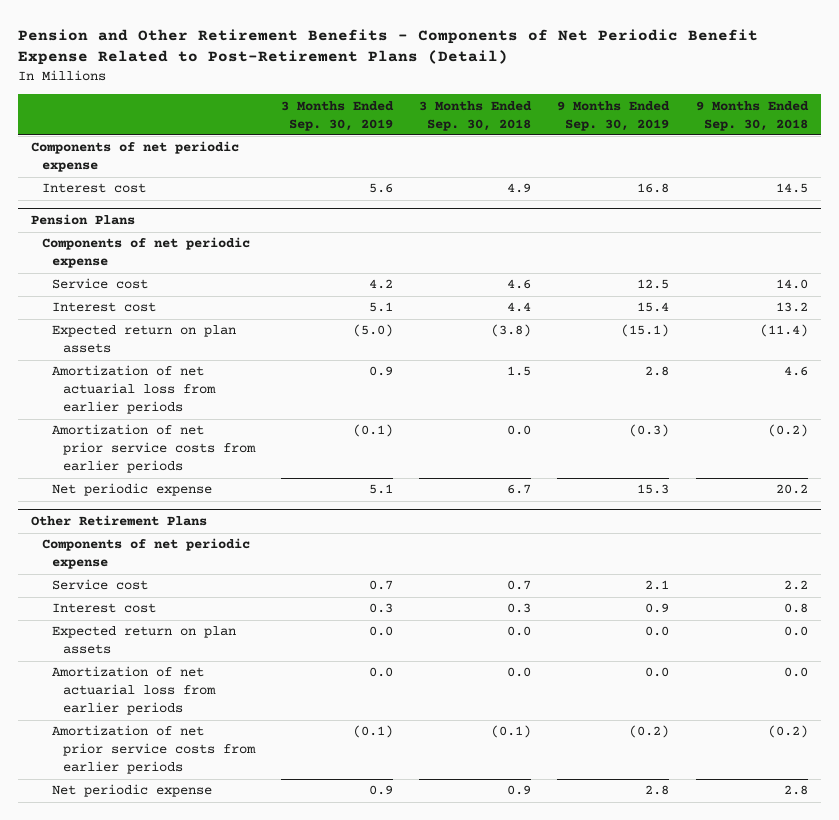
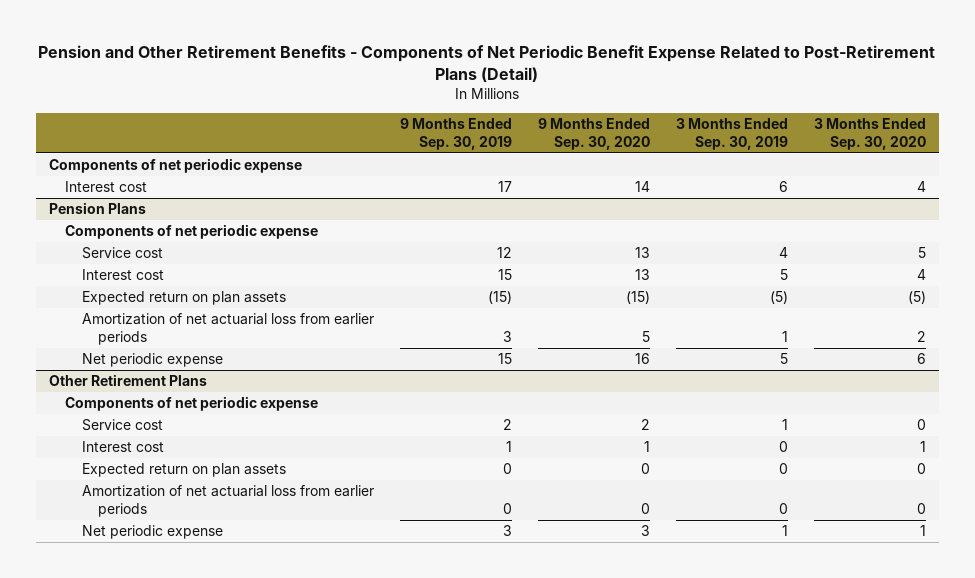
[419,100,533,131] 3 Months Ended Sep. 30, 2018 -> none
[695,100,809,131] 9 Months Ended Sep. 30, 2018 -> none
none -> [537,118,650,150] 9 Months Ended Sep. 30, 2020
none -> [813,118,926,150] 3 Months Ended Sep. 30, 2020
[368,183,393,194] 5.6 -> [778,181,788,193] 6
[637,183,670,194] 16.8 -> [497,181,512,193] 17
[52,424,256,474] Amortization of net prior service costs from earlier periods -> none
[368,279,393,290] 4.2 -> [778,247,788,259] 4
[637,279,670,290] 12.5 -> [496,247,512,259] 12
[368,302,393,313] 5.1 -> [779,269,788,281] 5
[637,302,670,313] 15.4 -> [497,269,512,281] 15
[352,324,393,338] (5.0) -> [769,291,788,305] (5)
[621,324,670,338] (15.1) -> [487,291,512,305] (15)
[368,366,393,377] 0.9 -> [781,330,788,342] 1
[645,366,670,377] 2.8 -> [502,330,512,342] 3
[368,484,393,495] 5.1 -> [779,353,788,365] 5
[637,484,670,495] 15.3 -> [497,353,512,365] 15
[52,725,256,775] Amortization of net prior service costs from earlier periods -> none
[368,580,393,591] 0.7 -> [781,419,788,431] 1
[645,580,670,591] 2.1 -> [502,419,512,431] 2
[368,603,393,614] 0.3 -> [778,441,788,453] 0
[645,603,670,614] 0.9 -> [505,441,512,453] 1
[368,626,393,637] 0.0 -> [778,463,788,475] 0
[645,626,670,637] 0.0 -> [502,463,512,475] 0
[368,667,393,678] 0.0 -> [778,502,788,514] 0
[645,667,670,678] 0.0 -> [502,502,512,514] 0
[368,785,393,796] 0.9 -> [781,525,788,537] 1
[645,785,670,796] 2.8 -> [502,525,512,537] 3

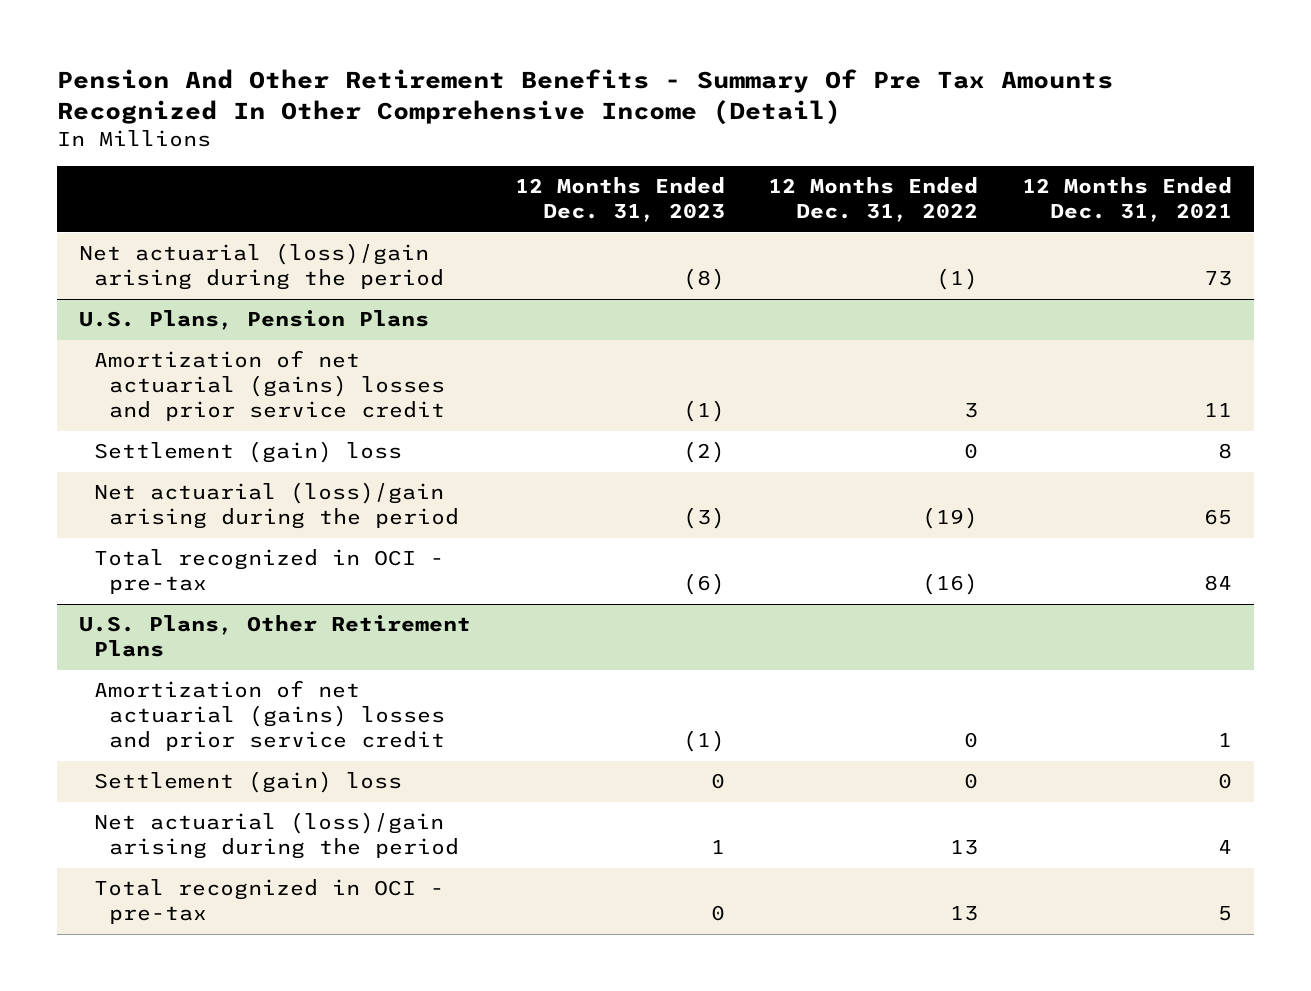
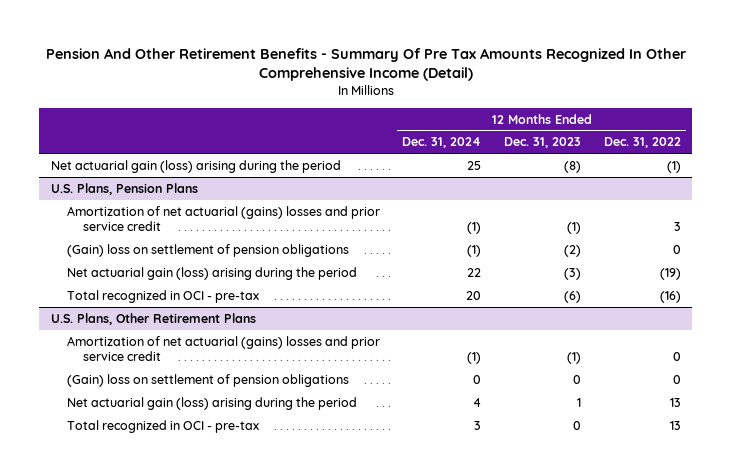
[1021,177,1232,223] 12 Months Ended Dec. 31, 2021 -> none
none -> [402,137,482,149] Dec. 31, 2024
[78,243,445,291] Net actuarial (loss)/gain arising during the period -> [50,159,341,173] Net actuarial gain (loss) arising during the period
[94,441,403,464] Settlement (gain) loss -> [66,243,349,257] (Gain) loss on settlement of pension obligations
[94,482,460,530] Net actuarial (loss)/gain arising during the period -> [66,266,357,280] Net actuarial gain (loss) arising during the period
[94,771,403,794] Settlement (gain) loss -> [66,373,349,387] (Gain) loss on settlement of pension obligations
[94,812,460,860] Net actuarial (loss)/gain arising during the period -> [66,396,357,410] Net actuarial gain (loss) arising during the period

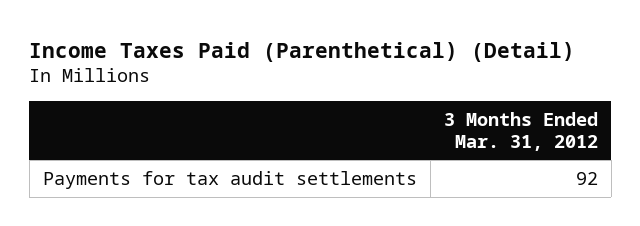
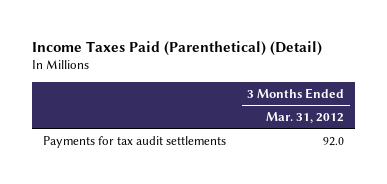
[575,171,598,185] 92 -> [323,136,345,146] 92.0

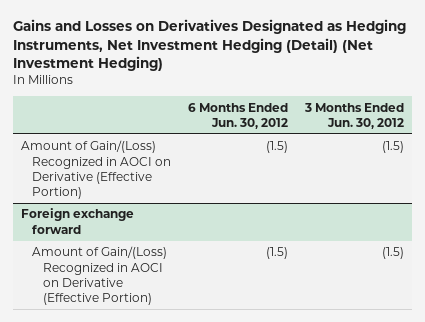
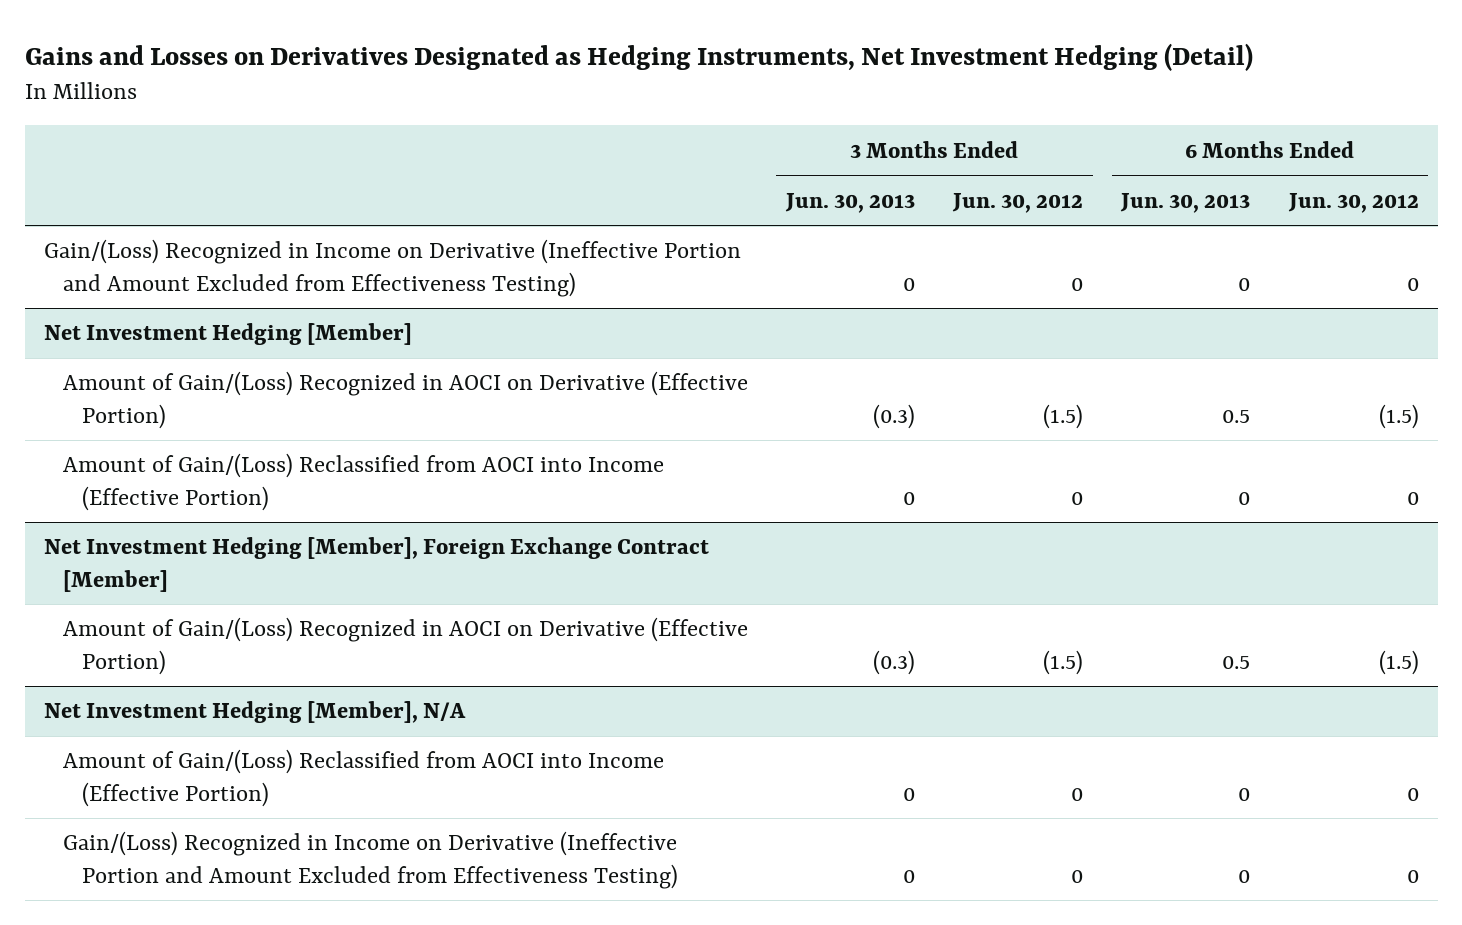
[12,19,406,72] Gains and Losses on Derivatives Designated as Hedging Instruments, Net Investment Hedging (Detail) (Net Investment Hedging) -> [24,42,1253,71] Gains and Losses on Derivatives Designated as Hedging Instruments, Net Investment Hedging (Detail)
none -> [784,192,915,213] Jun. 30, 2013
none -> [1120,192,1251,213] Jun. 30, 2013
none -> [43,239,741,297] Gain/(Loss) Recognized in Income on Derivative (Ineffective Portion and Amount Excluded from Effectiveness Testing)
none -> [43,323,412,346] Net Investment Hedging [Member]
[21,208,135,234] Foreign exchange forward -> none
none -> [62,453,664,511] Amount of Gain/(Loss) Reclassified from AOCI into Income (Effective Portion)
none -> [43,537,709,592] Net Investment Hedging [Member], Foreign Exchange Contract [Member]
none -> [43,701,466,724] Net Investment Hedging [Member], N/A
none -> [62,749,664,807] Amount of Gain/(Loss) Reclassified from AOCI into Income (Effective Portion)
none -> [62,831,678,889] Gain/(Loss) Recognized in Income on Derivative (Ineffective Portion and Amount Excluded from Effectiveness Testing)

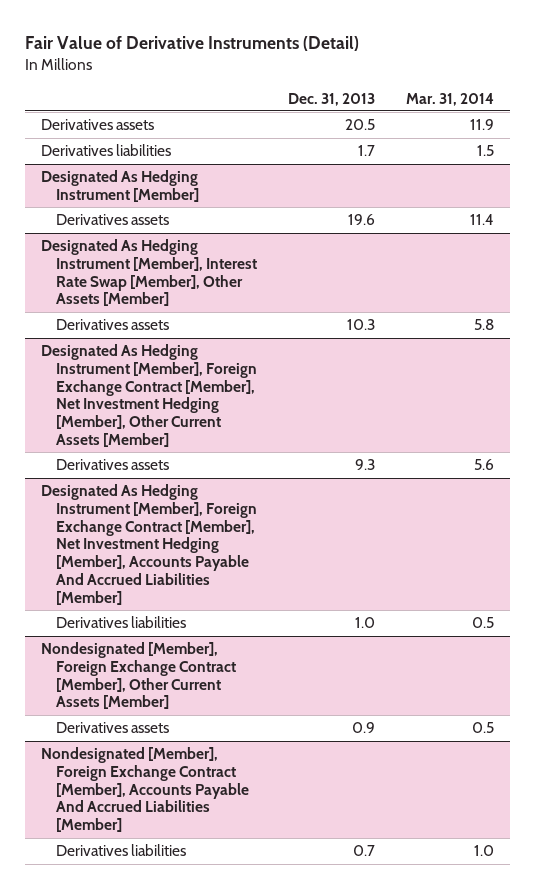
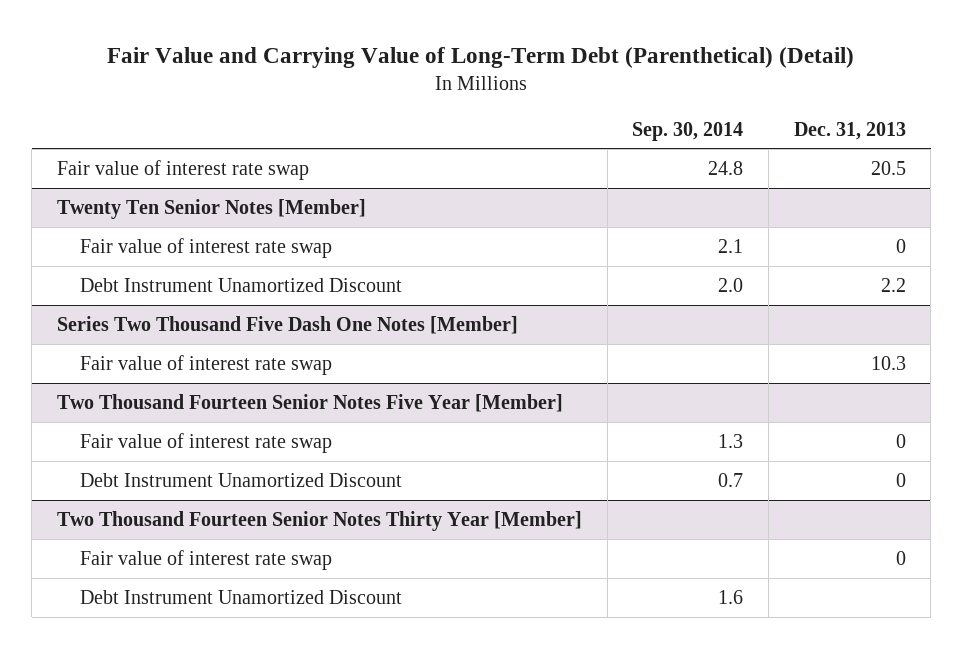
[25,36,360,52] Fair Value of Derivative Instruments (Detail) -> [107,46,855,68] Fair Value and Carrying Value of Long-Term Debt (Parenthetical) (Detail)
[406,92,495,106] Mar. 31, 2014 -> none
none -> [632,121,744,141] Sep. 30, 2014
[40,144,171,157] Derivatives liabilities -> none
[40,170,199,202] Designated As Hedging Instrument [Member] -> none
[55,214,169,226] Derivatives assets -> none
[40,239,257,307] Designated As Hedging Instrument [Member], Interest Rate Swap [Member], Other Assets [Member] -> none
[40,344,257,447] Designated As Hedging Instrument [Member], Foreign Exchange Contract [Member], Net Investment Hedging [Member], Other Current Assets [Member] -> none
[55,459,169,471] Derivatives assets -> none
[40,484,257,605] Designated As Hedging Instrument [Member], Foreign Exchange Contract [Member], Net Investment Hedging [Member], Accounts Payable And Accrued Liabilities [Member] -> none
[55,616,186,629] Derivatives liabilities -> none
[40,642,236,710] Nondesignated [Member], Foreign Exchange Contract [Member], Other Current Assets [Member] -> none
[55,722,169,734] Derivatives assets -> none
[40,747,249,833] Nondesignated [Member], Foreign Exchange Contract [Member], Accounts Payable And Accrued Liabilities [Member] -> none
[55,844,186,857] Derivatives liabilities -> none
[40,119,154,131] Derivatives assets -> [56,159,309,180] Fair value of interest rate swap
none -> [56,198,366,219] Twenty Ten Senior Notes [Member]
none -> [80,237,333,258] Fair value of interest rate swap
none -> [80,277,403,292] Debt Instrument Unamortized Discount
none -> [56,315,518,334] Series Two Thousand Five Dash One Notes [Member]
[55,319,169,331] Derivatives assets -> [80,354,333,375] Fair value of interest rate swap
none -> [56,393,563,412] Two Thousand Fourteen Senior Notes Five Year [Member]
none -> [80,432,333,453] Fair value of interest rate swap
none -> [80,472,403,487] Debt Instrument Unamortized Discount
none -> [56,510,582,531] Two Thousand Fourteen Senior Notes Thirty Year [Member]
none -> [80,549,333,570] Fair value of interest rate swap
none -> [80,589,403,604] Debt Instrument Unamortized Discount

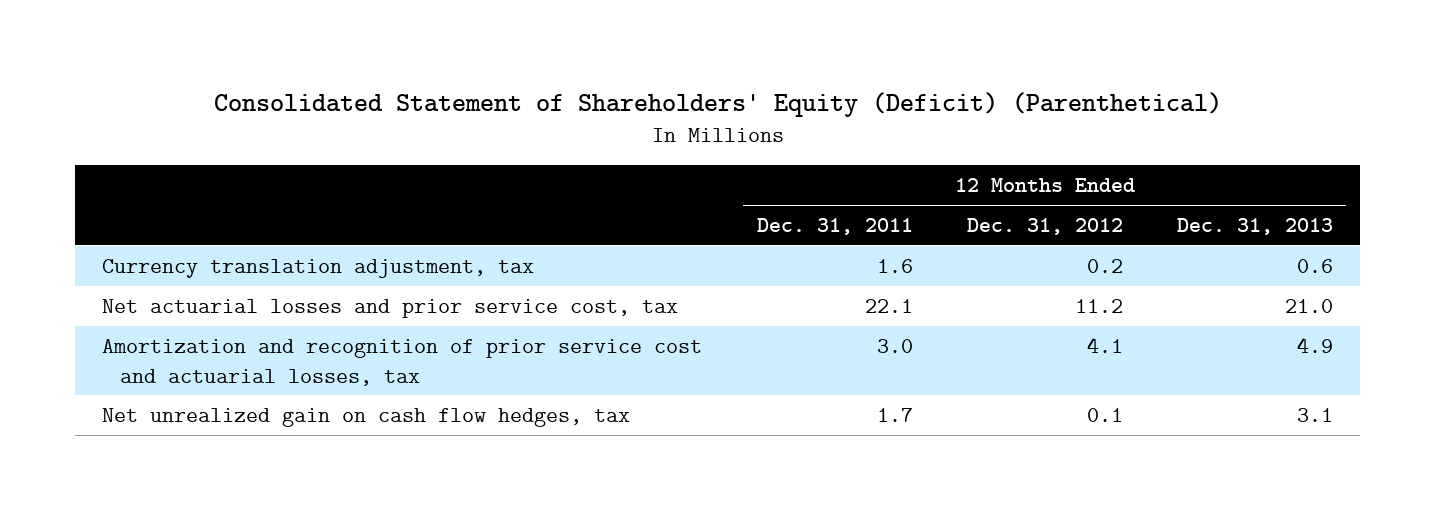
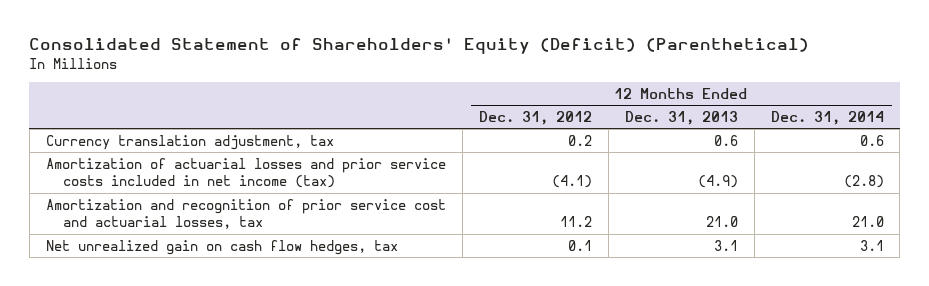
[756,218,913,236] Dec. 31, 2011 -> none
none -> [770,110,884,125] Dec. 31, 2014
[102,298,679,318] Net actuarial losses and prior service cost, tax -> [45,157,446,189] Amortization of actuarial losses and prior service costs included in net income (tax)
[1074,298,1123,313] 11.2 -> [551,175,592,189] (4.1)
[1284,298,1333,313] 21.0 -> [697,175,738,189] (4.9)
[1086,336,1123,353] 4.1 -> [559,216,592,228] 11.2
[1296,336,1333,353] 4.9 -> [705,216,738,228] 21.0

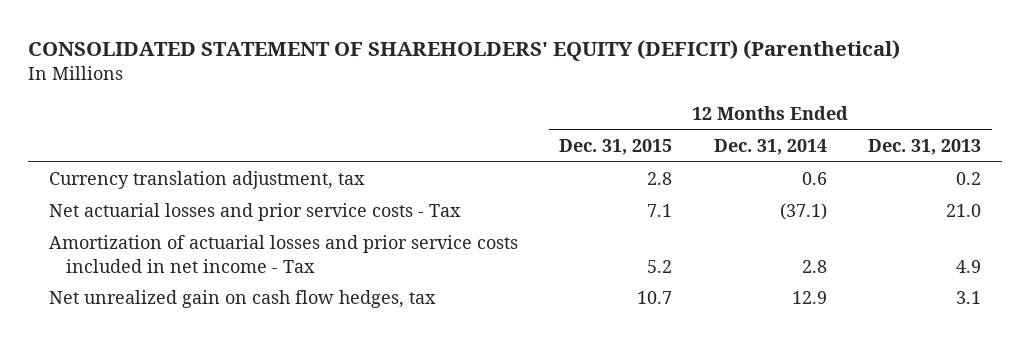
[29,38,810,55] Consolidated Statement of Shareholders' Equity (Deficit) (Parenthetical) -> [27,39,900,61] CONSOLIDATED STATEMENT OF SHAREHOLDERS' EQUITY (DEFICIT) (Parenthetical)
[478,110,592,125] Dec. 31, 2012 -> none
none -> [559,139,673,156] Dec. 31, 2015
[713,134,738,146] 0.6 -> [956,172,982,186] 0.2
[45,157,446,189] Amortization of actuarial losses and prior service costs included in net income (tax) -> [48,203,461,222] Net actuarial losses and prior service costs - Tax
[697,175,738,189] (4.9) -> [946,204,982,218] 21.0
[843,175,884,189] (2.8) -> [779,203,827,221] (37.1)
[45,198,446,230] Amortization and recognition of prior service cost and actuarial losses, tax -> [48,235,518,273] Amortization of actuarial losses and prior service costs included in net income - Tax
[705,216,738,228] 21.0 -> [956,259,982,273] 4.9
[851,216,884,228] 21.0 -> [801,259,827,273] 2.8
[859,239,884,251] 3.1 -> [791,291,827,305] 12.9

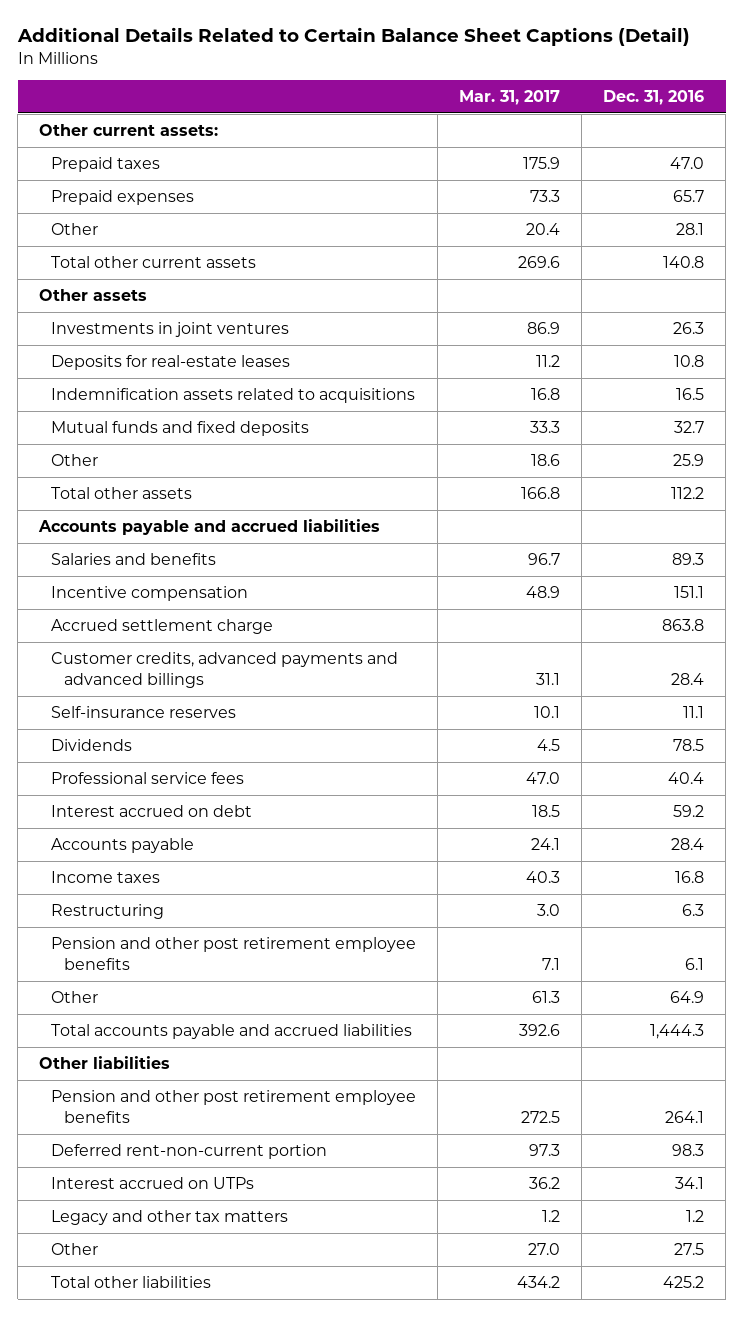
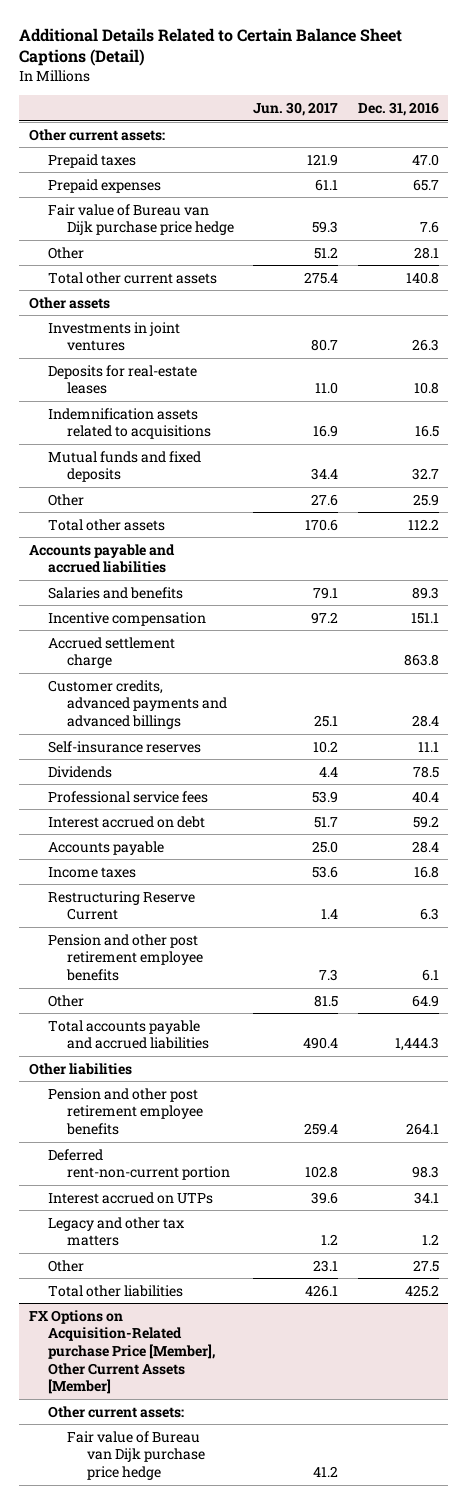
[459,89,561,105] Mar. 31, 2017 -> none
none -> [253,101,339,116] Jun. 30, 2017
none -> [47,203,235,236] Fair value of Bureau van Dijk purchase price hedge
[51,904,165,920] Restructuring -> [47,890,195,921] Restructuring Reserve Current
none -> [28,1309,215,1395] FX Options on Acquisition-Related purchase Price [Member], Other Current Assets [Member]
none -> [47,1405,184,1418] Other current assets:
none -> [67,1430,205,1481] Fair value of Bureau van Dijk purchase price hedge

